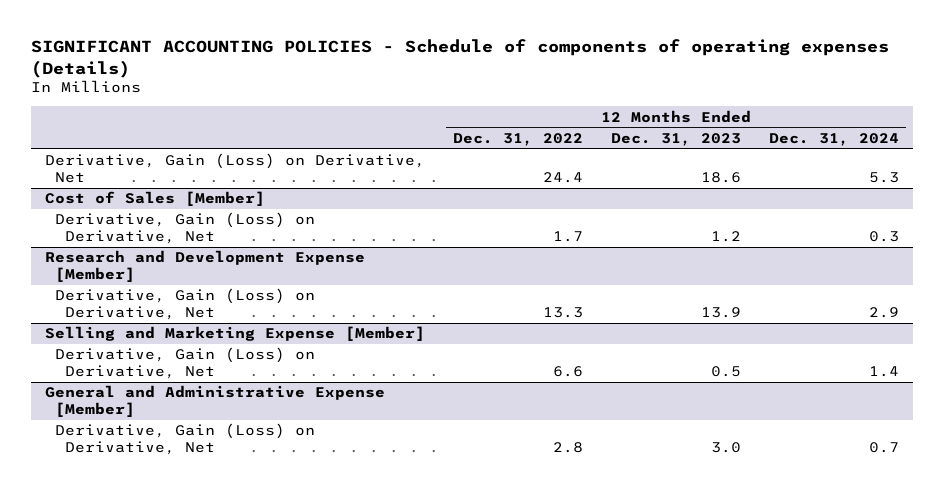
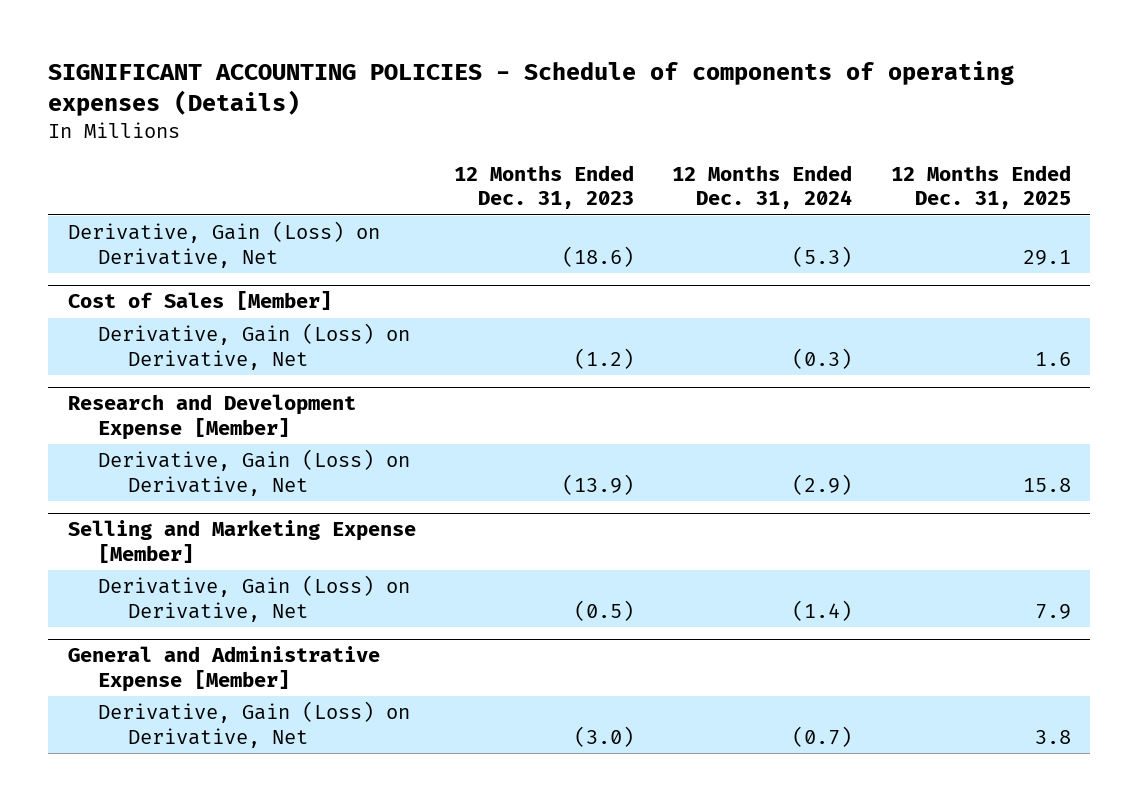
[452,132,583,146] Dec. 31, 2022 -> none
none -> [890,164,1071,210] 12 Months Ended Dec. 31, 2025
[700,172,741,184] 18.6 -> [562,245,635,267] (18.6)
[868,172,899,184] 5.3 -> [792,245,853,267] (5.3)
[710,231,741,243] 1.2 -> [574,347,635,369] (1.2)
[868,231,899,243] 0.3 -> [792,347,853,369] (0.3)
[700,307,741,319] 13.9 -> [562,473,635,495] (13.9)
[868,307,899,319] 2.9 -> [792,473,853,495] (2.9)
[710,366,741,378] 0.5 -> [574,599,635,621] (0.5)
[868,366,899,378] 1.4 -> [792,599,853,621] (1.4)
[710,442,741,454] 3.0 -> [574,725,635,747] (3.0)
[868,442,899,454] 0.7 -> [792,725,853,747] (0.7)

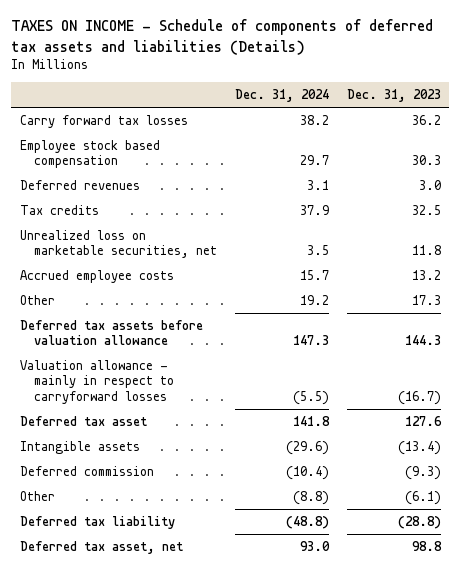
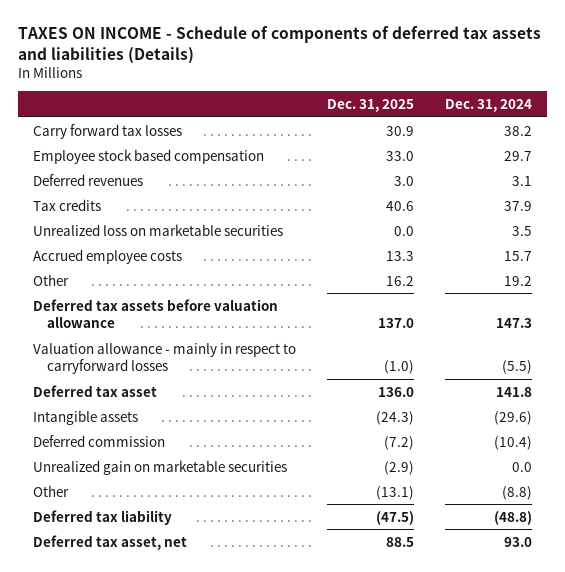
[346,89,441,103] Dec. 31, 2023 -> none
none -> [326,99,414,113] Dec. 31, 2025
[19,229,217,259] Unrealized loss on marketable securities, net -> [33,223,284,236] Unrealized loss on marketable securities
none -> [33,459,288,475] Unrealized gain on marketable securities

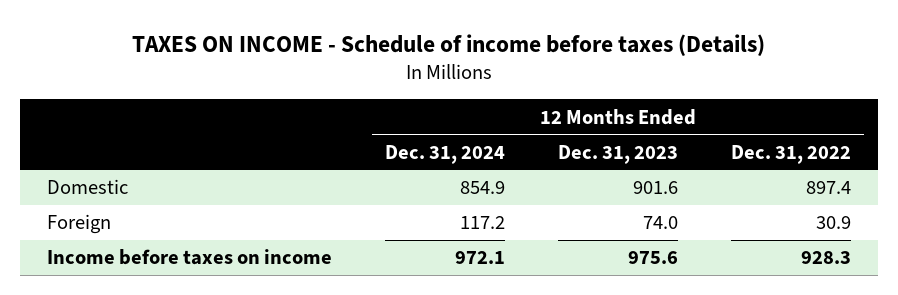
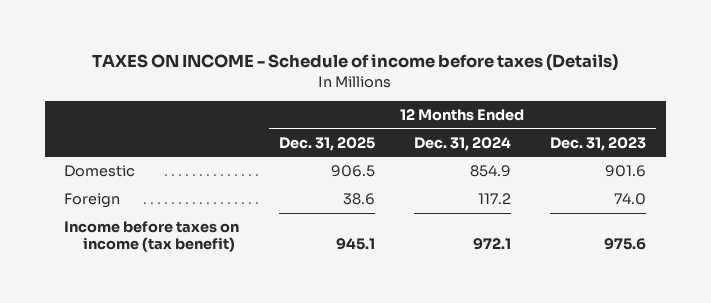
[731,144,852,164] Dec. 31, 2022 -> none
none -> [278,136,375,151] Dec. 31, 2025
[46,249,332,266] Income before taxes on income -> [64,221,240,253] Income before taxes on income (tax benefit)

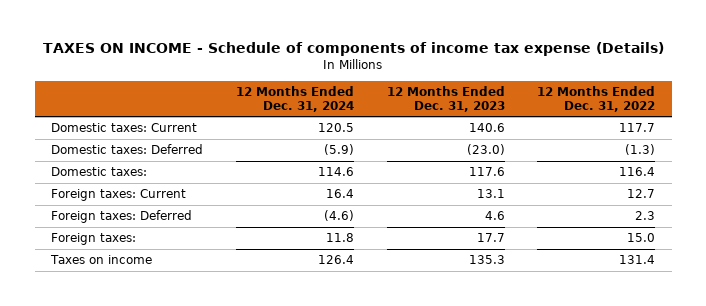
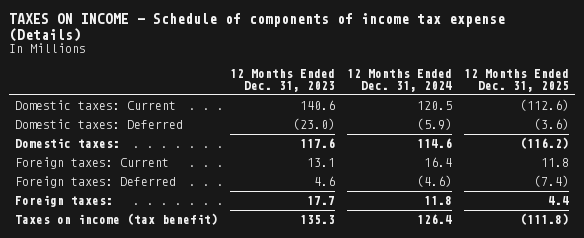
[537,86,656,112] 12 Months Ended Dec. 31, 2022 -> none
none -> [463,68,569,92] 12 Months Ended Dec. 31, 2025
[50,255,153,265] Taxes on income -> [14,213,218,226] Taxes on income (tax benefit)

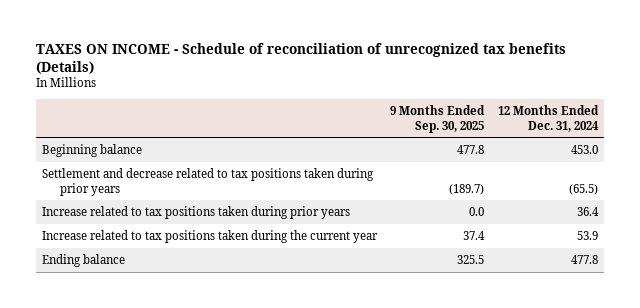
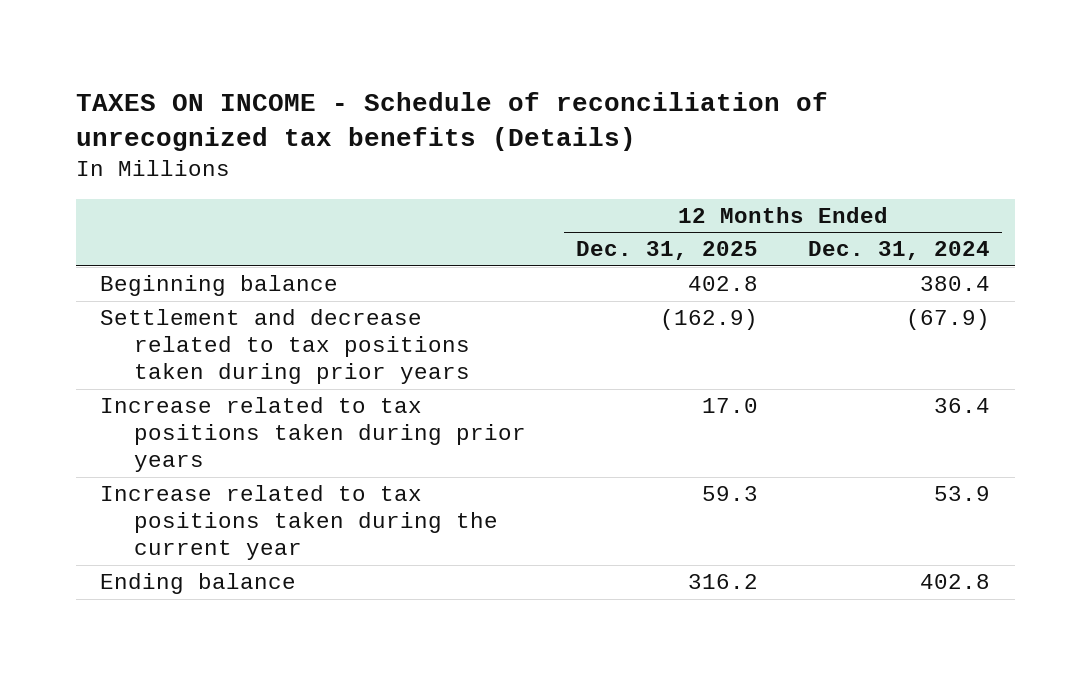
[390,104,486,133] 9 Months Ended Sep. 30, 2025 -> none
none -> [576,241,759,261] Dec. 31, 2025
[570,145,598,155] 453.0 -> [919,276,990,292] 380.4
[568,183,598,195] (65.5) -> [905,309,990,331] (67.9)
[570,255,598,265] 477.8 -> [919,574,990,590] 402.8

